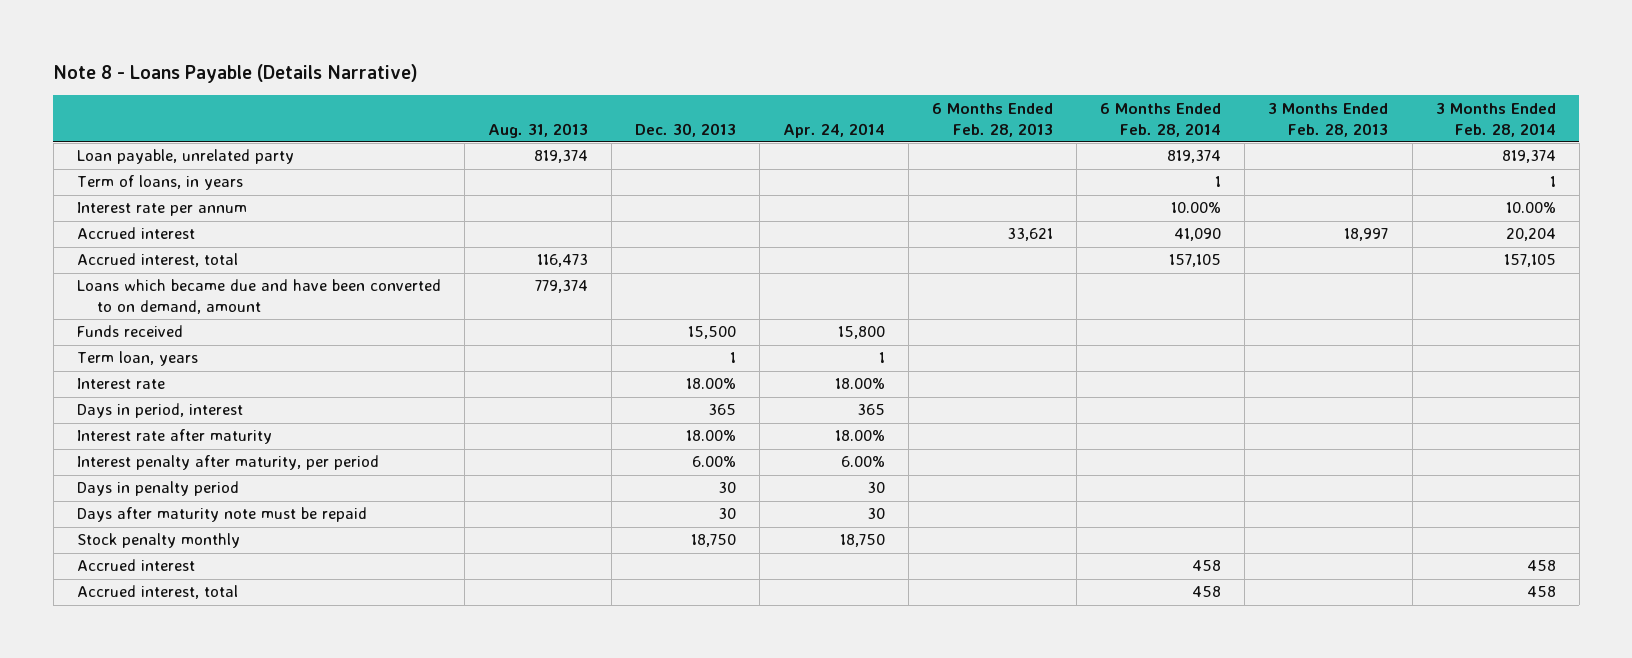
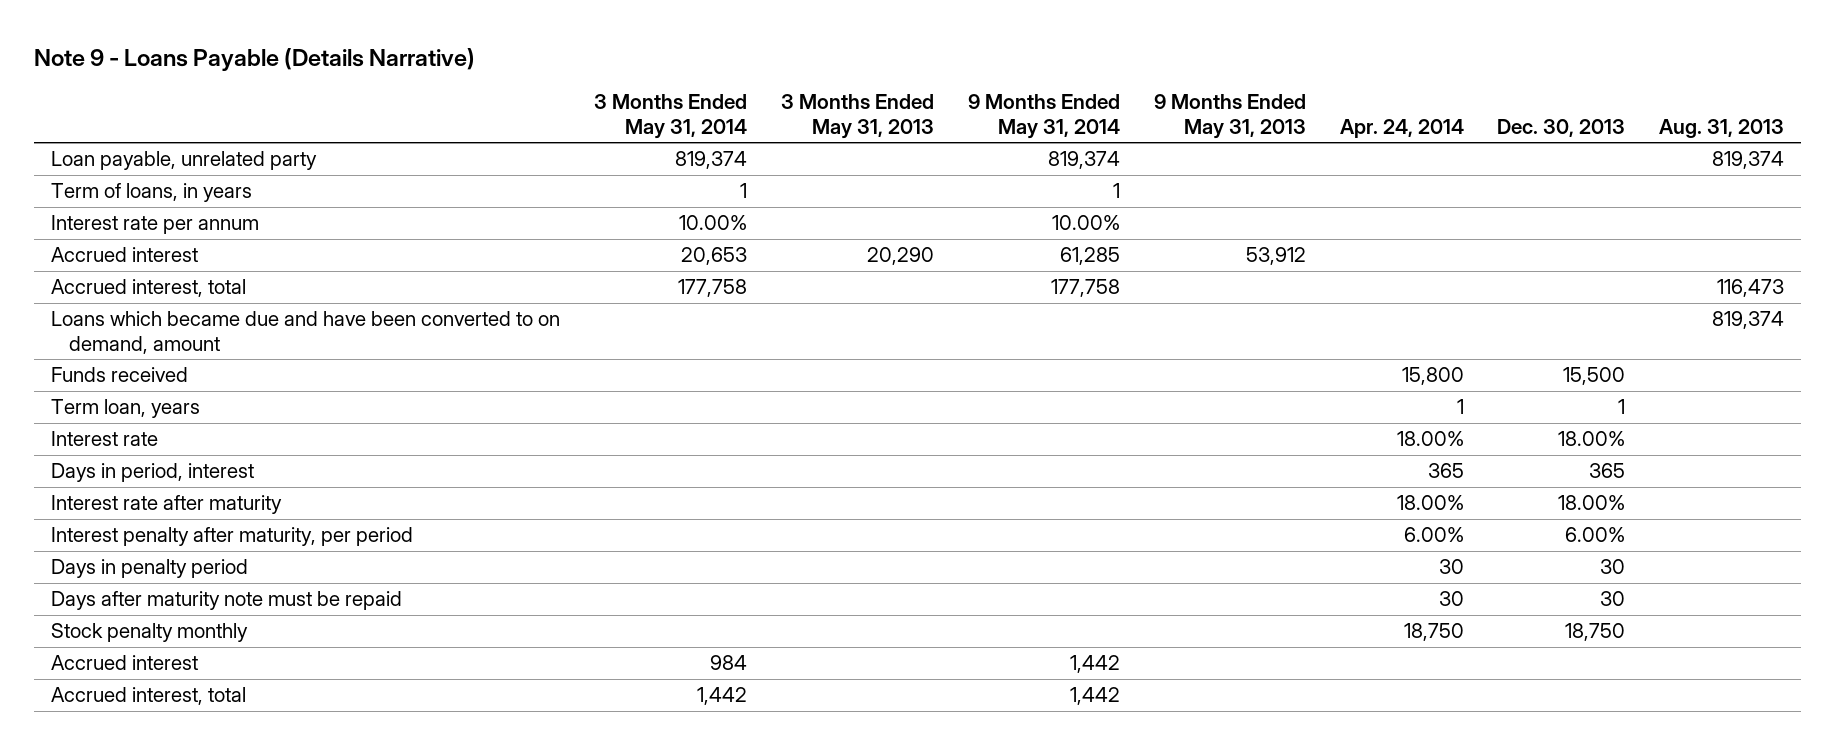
[53,63,419,83] Note 8 - Loans Payable (Details Narrative) -> [34,47,476,71] Note 9 - Loans Payable (Details Narrative)
[932,102,1054,137] 6 Months Ended Feb. 28, 2013 -> none
[1100,102,1222,137] 6 Months Ended Feb. 28, 2014 -> none
[1268,102,1389,137] 3 Months Ended Feb. 28, 2013 -> none
[1435,102,1556,137] 3 Months Ended Feb. 28, 2014 -> none
none -> [593,94,747,139] 3 Months Ended May 31, 2014
none -> [780,94,934,139] 3 Months Ended May 31, 2013
none -> [967,94,1120,139] 9 Months Ended May 31, 2014
none -> [1153,94,1306,139] 9 Months Ended May 31, 2013
[534,280,588,294] 779,374 -> [1712,311,1785,330] 819,374

